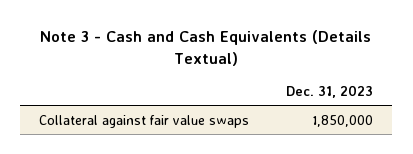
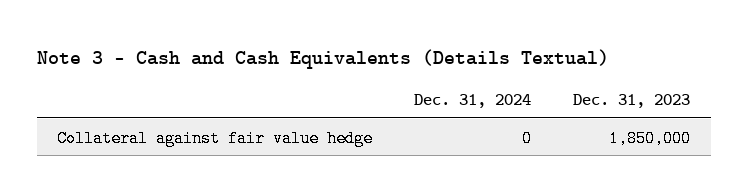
none -> [414,94,532,109] Dec. 31, 2024
[39,114,250,128] Collateral against fair value swaps -> [57,129,374,147] Collateral against fair value hedge

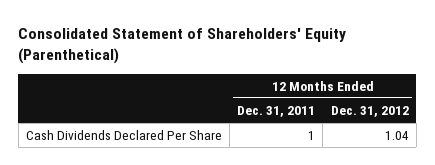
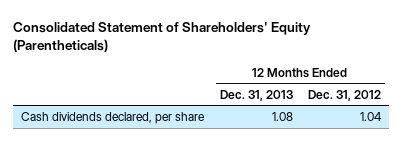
[18,28,347,65] Consolidated Statement of Shareholders' Equity (Parenthetical) -> [13,21,312,53] Consolidated Statement of Shareholders' Equity (Parentheticals)
[237,105,316,117] Dec. 31, 2011 -> none
none -> [219,89,293,101] Dec. 31, 2013
[25,129,222,140] Cash Dividends Declared Per Share -> [20,112,205,125] Cash dividends declared, per share

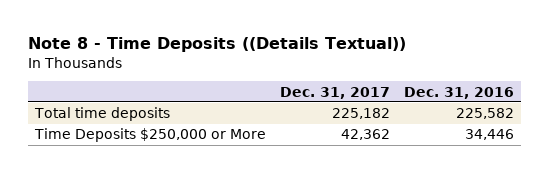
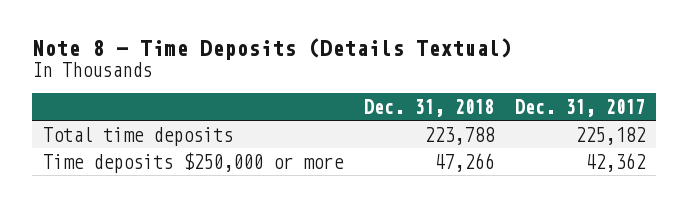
[27,37,406,53] Note 8 - Time Deposits ((Details Textual)) -> [32,38,513,61] Note 8 - Time Deposits (Details Textual)
[403,86,514,99] Dec. 31, 2016 -> none
none -> [364,98,495,117] Dec. 31, 2018
[33,128,266,143] Time Deposits $250,000 or More -> [42,151,344,173] Time deposits $250,000 or more

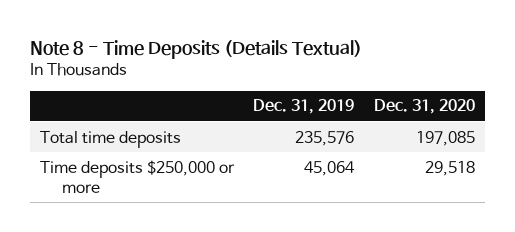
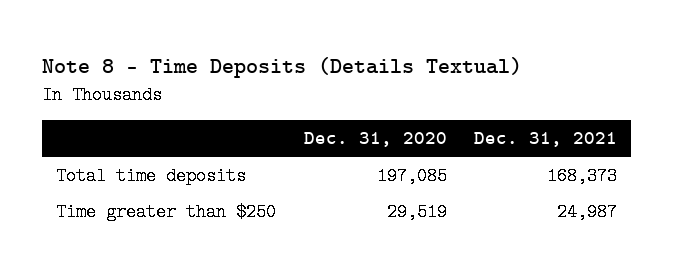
[253,99,355,115] Dec. 31, 2019 -> none
none -> [473,132,617,148] Dec. 31, 2021
[39,159,235,193] Time deposits $250,000 or more -> [56,203,277,222] Time greater than $250
[425,160,476,176] 29,518 -> [386,203,447,222] 29,519

